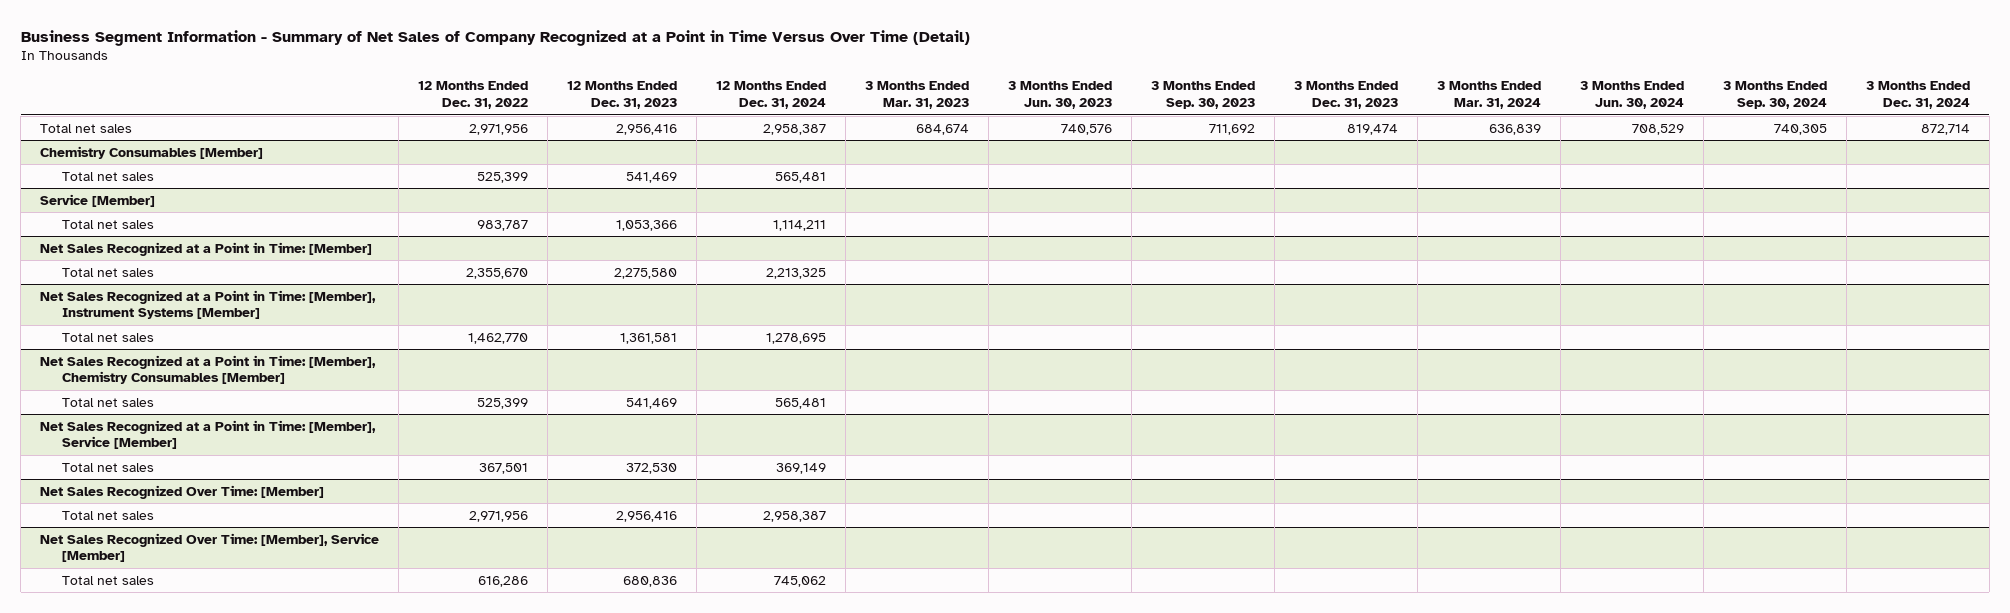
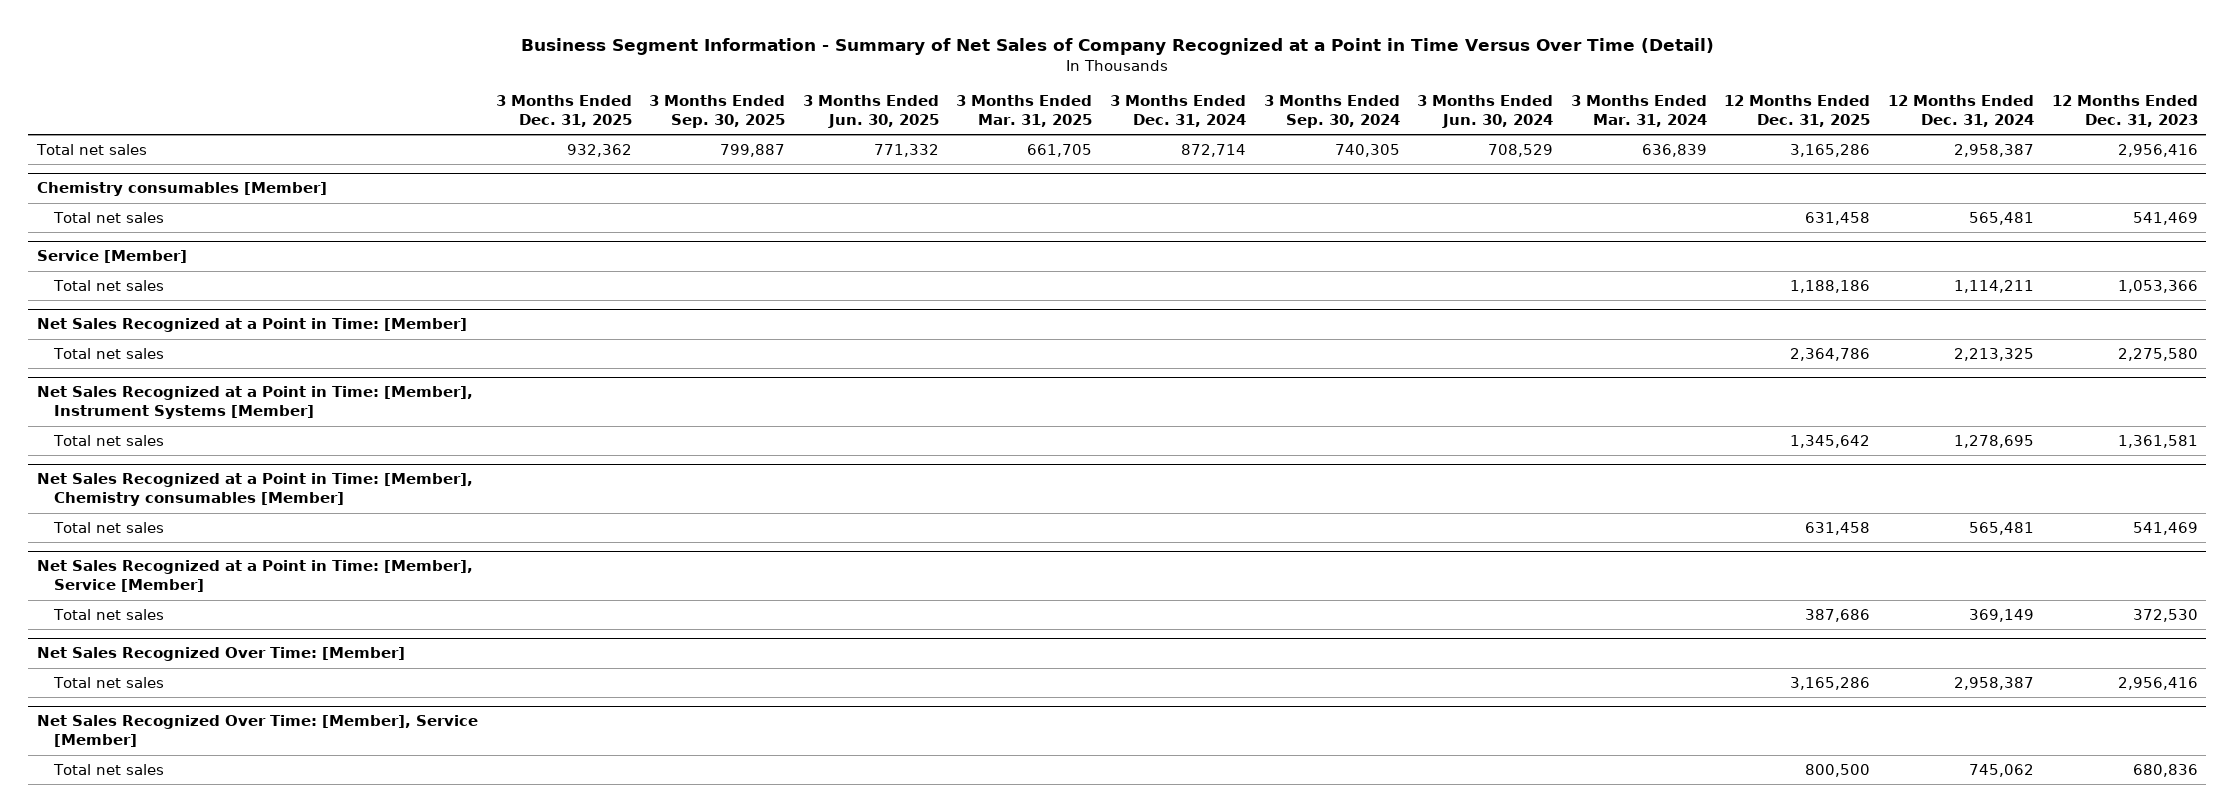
[418,81,529,110] 12 Months Ended Dec. 31, 2022 -> none
[865,81,970,110] 3 Months Ended Mar. 31, 2023 -> none
[1007,81,1112,110] 3 Months Ended Jun. 30, 2023 -> none
[1150,81,1255,110] 3 Months Ended Sep. 30, 2023 -> none
[1293,81,1398,110] 3 Months Ended Dec. 31, 2023 -> none
none -> [495,94,632,128] 3 Months Ended Dec. 31, 2025
none -> [649,94,786,129] 3 Months Ended Sep. 30, 2025
none -> [802,94,939,129] 3 Months Ended Jun. 30, 2025
none -> [956,94,1093,128] 3 Months Ended Mar. 31, 2025
none -> [1724,94,1871,128] 12 Months Ended Dec. 31, 2025
[40,145,264,159] Chemistry Consumables [Member] -> [36,182,327,197] Chemistry consumables [Member]
[40,354,377,385] Net Sales Recognized at a Point in Time: [Member], Chemistry Consumables [Member] -> [36,473,473,507] Net Sales Recognized at a Point in Time: [Member], Chemistry consumables [Member]

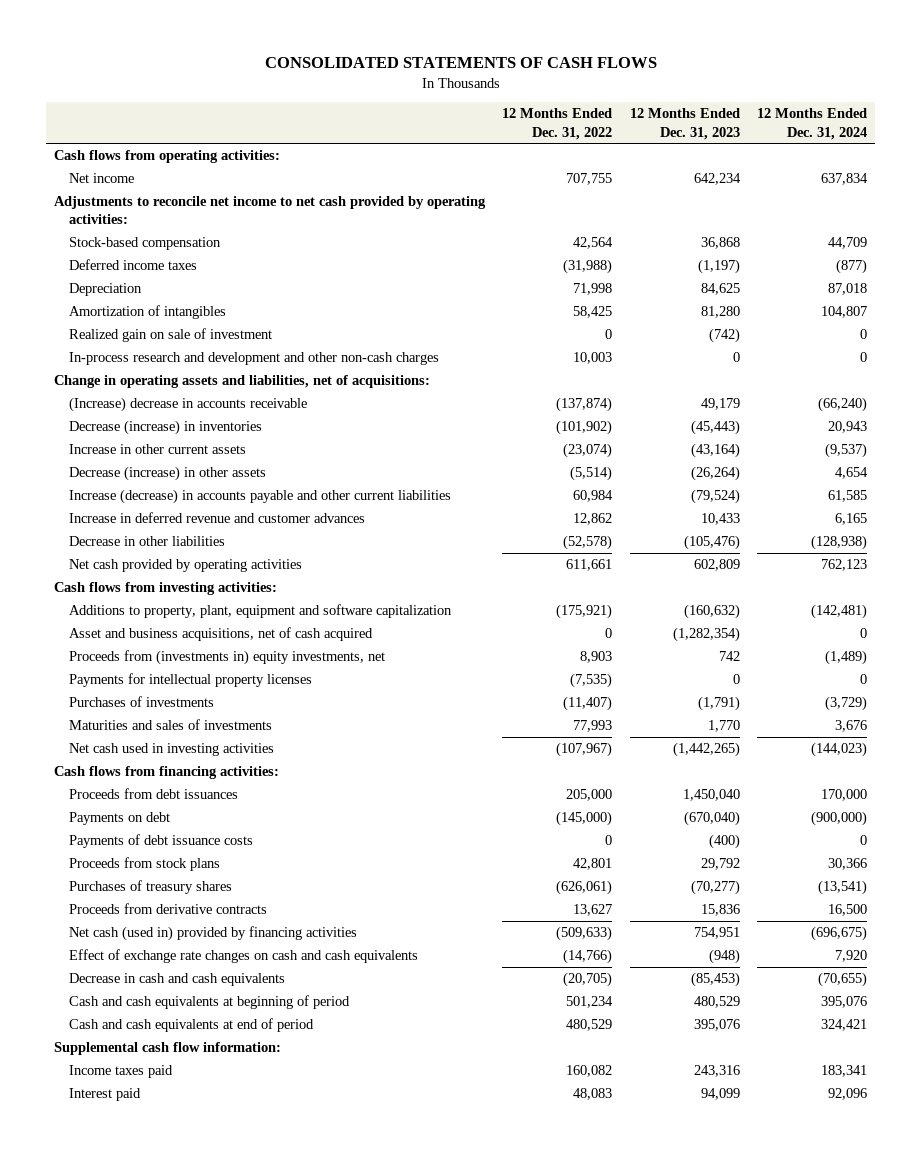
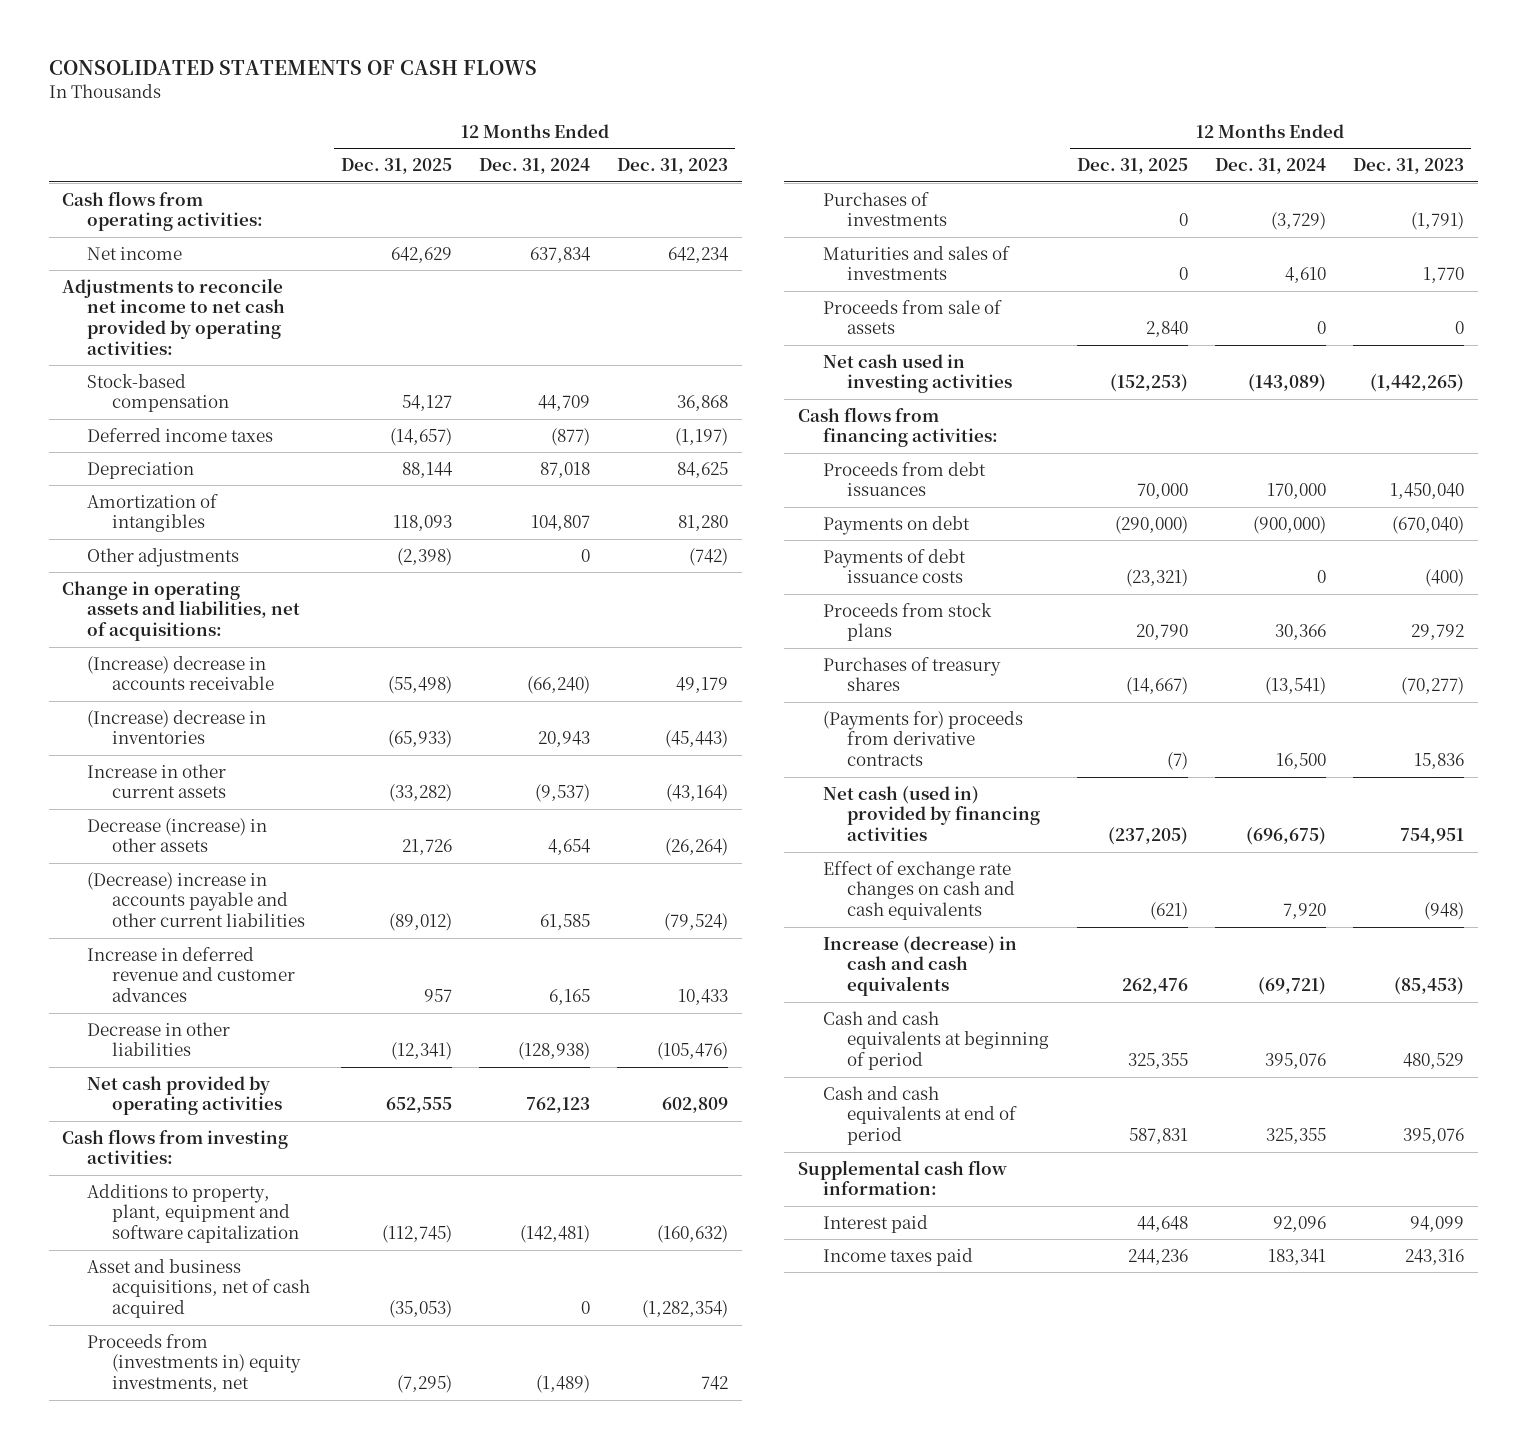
[502,108,613,140] 12 Months Ended Dec. 31, 2022 -> none
none -> [340,158,452,175] Dec. 31, 2025
[68,351,439,365] In-process research and development and other non-cash charges -> none
[68,327,272,342] Realized gain on sale of investment -> [86,547,239,567] Other adjustments
[68,419,262,435] Decrease (increase) in inventories -> [86,709,266,745] (Increase) decrease in inventories
[68,488,451,504] Increase (decrease) in accounts payable and other current liabilities -> [86,871,305,928] (Decrease) increase in accounts payable and other current liabilities
[68,672,312,687] Payments for intellectual property licenses -> none
[834,719,867,732] 3,676 -> [1284,267,1326,284] 4,610
none -> [822,299,1002,335] Proceeds from sale of assets
[810,741,867,757] (144,023) -> [1247,374,1326,393] (143,089)
[68,902,267,914] Proceeds from derivative contracts -> [822,710,1023,767] (Payments for) proceeds from derivative contracts
[68,972,285,986] Decrease in cash and cash equivalents -> [822,935,1017,997] Increase (decrease) in cash and cash equivalents
[817,971,867,987] (70,655) -> [1257,977,1326,996] (69,721)
[820,1018,867,1031] 324,421 -> [1265,1128,1326,1145] 325,355
[68,1064,173,1078] Income taxes paid -> [822,1247,973,1266] Income taxes paid

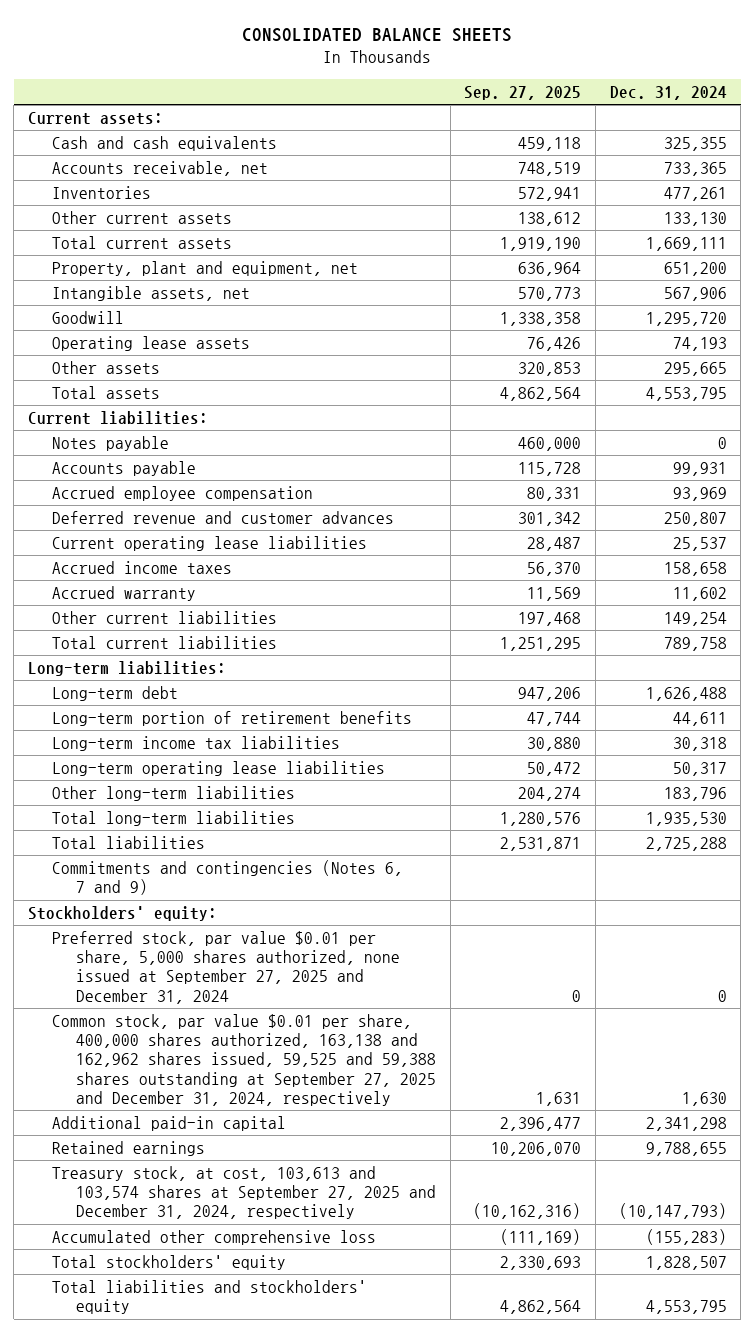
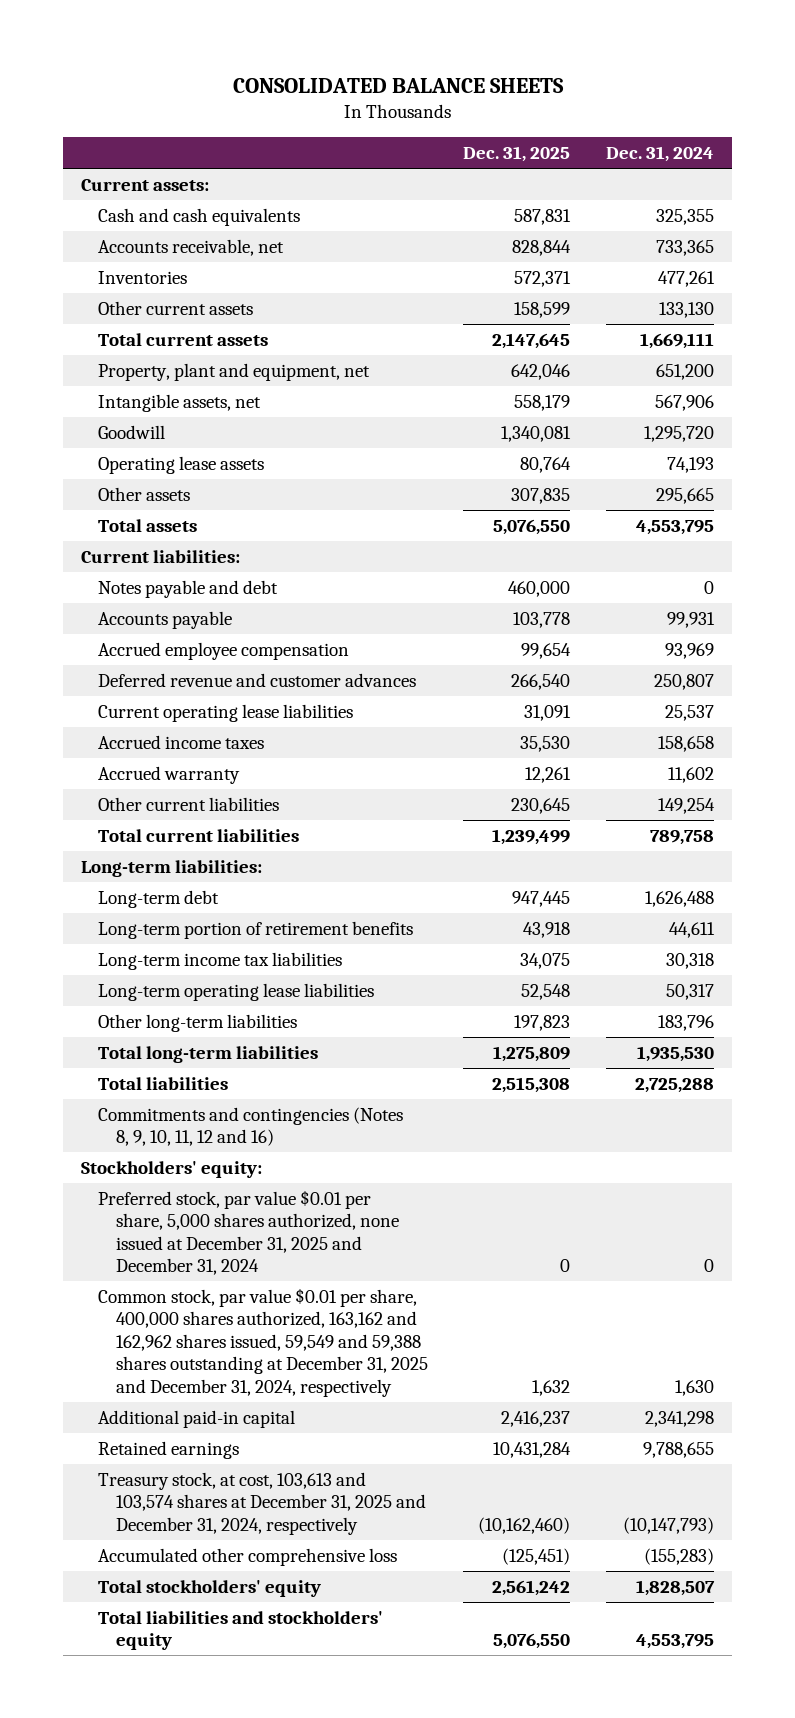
[464,85,582,100] Sep. 27, 2025 -> none
none -> [463,146,571,163] Dec. 31, 2025
[52,435,170,451] Notes payable -> [98,579,279,598] Notes payable and debt
[52,859,404,896] Commitments and contingencies (Notes 6, 7 and 9) -> [98,1106,404,1147] Commitments and contingencies (Notes 8, 9, 10, 11, 12 and 16)
[52,930,401,1004] Preferred stock, par value $0.01 per share, 5,000 shares authorized, none issued at September 27, 2025 and December 31, 2024 -> [98,1189,399,1276] Preferred stock, par value $0.01 per share, 5,000 shares authorized, none issued at December 31, 2025 and December 31, 2024
[52,1013,437,1106] Common stock, par value $0.01 per share, 400,000 shares authorized, 163,138 and 162,962 shares issued, 59,525 and 59,388 shares outstanding at September 27, 2025 and December 31, 2024, respectively -> [98,1287,428,1397] Common stock, par value $0.01 per share, 400,000 shares authorized, 163,162 and 162,962 shares issued, 59,549 and 59,388 shares outstanding at December 31, 2025 and December 31, 2024, respectively
[52,1165,437,1220] Treasury stock, at cost, 103,613 and 103,574 shares at September 27, 2025 and December 31, 2024, respectively -> [98,1471,426,1535] Treasury stock, at cost, 103,613 and 103,574 shares at December 31, 2025 and December 31, 2024, respectively

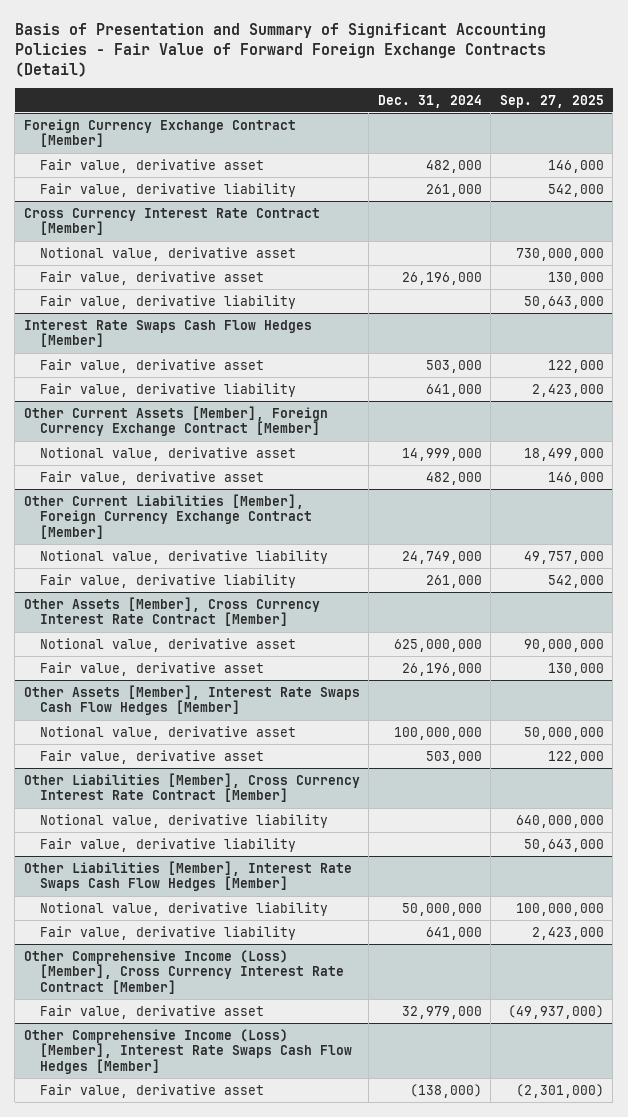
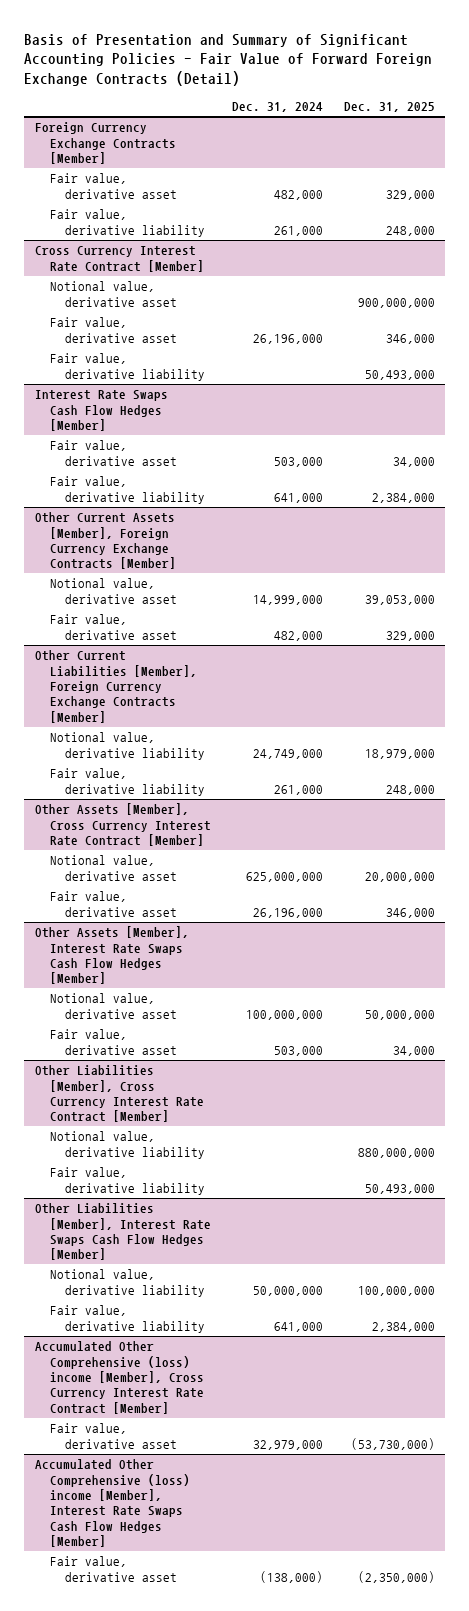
[499,94,604,108] Sep. 27, 2025 -> none
none -> [343,102,435,113] Dec. 31, 2025
[23,118,296,148] Foreign Currency Exchange Contract [Member] -> [34,122,176,165] Foreign Currency Exchange Contracts [Member]
[23,405,328,437] Other Current Assets [Member], Foreign Currency Exchange Contract [Member] -> [34,512,176,570] Other Current Assets [Member], Foreign Currency Exchange Contracts [Member]
[23,493,313,540] Other Current Liabilities [Member], Foreign Currency Exchange Contract [Member] -> [34,650,197,723] Other Current Liabilities [Member], Foreign Currency Exchange Contracts [Member]
[23,949,345,995] Other Comprehensive Income (Loss) [Member], Cross Currency Interest Rate Contract [Member] -> [34,1341,204,1414] Accumulated Other Comprehensive (loss) income [Member], Cross Currency Interest Rate Contract [Member]
[23,1028,353,1075] Other Comprehensive Income (Loss) [Member], Interest Rate Swaps Cash Flow Hedges [Member] -> [34,1459,190,1548] Accumulated Other Comprehensive (loss) income [Member], Interest Rate Swaps Cash Flow Hedges [Member]

